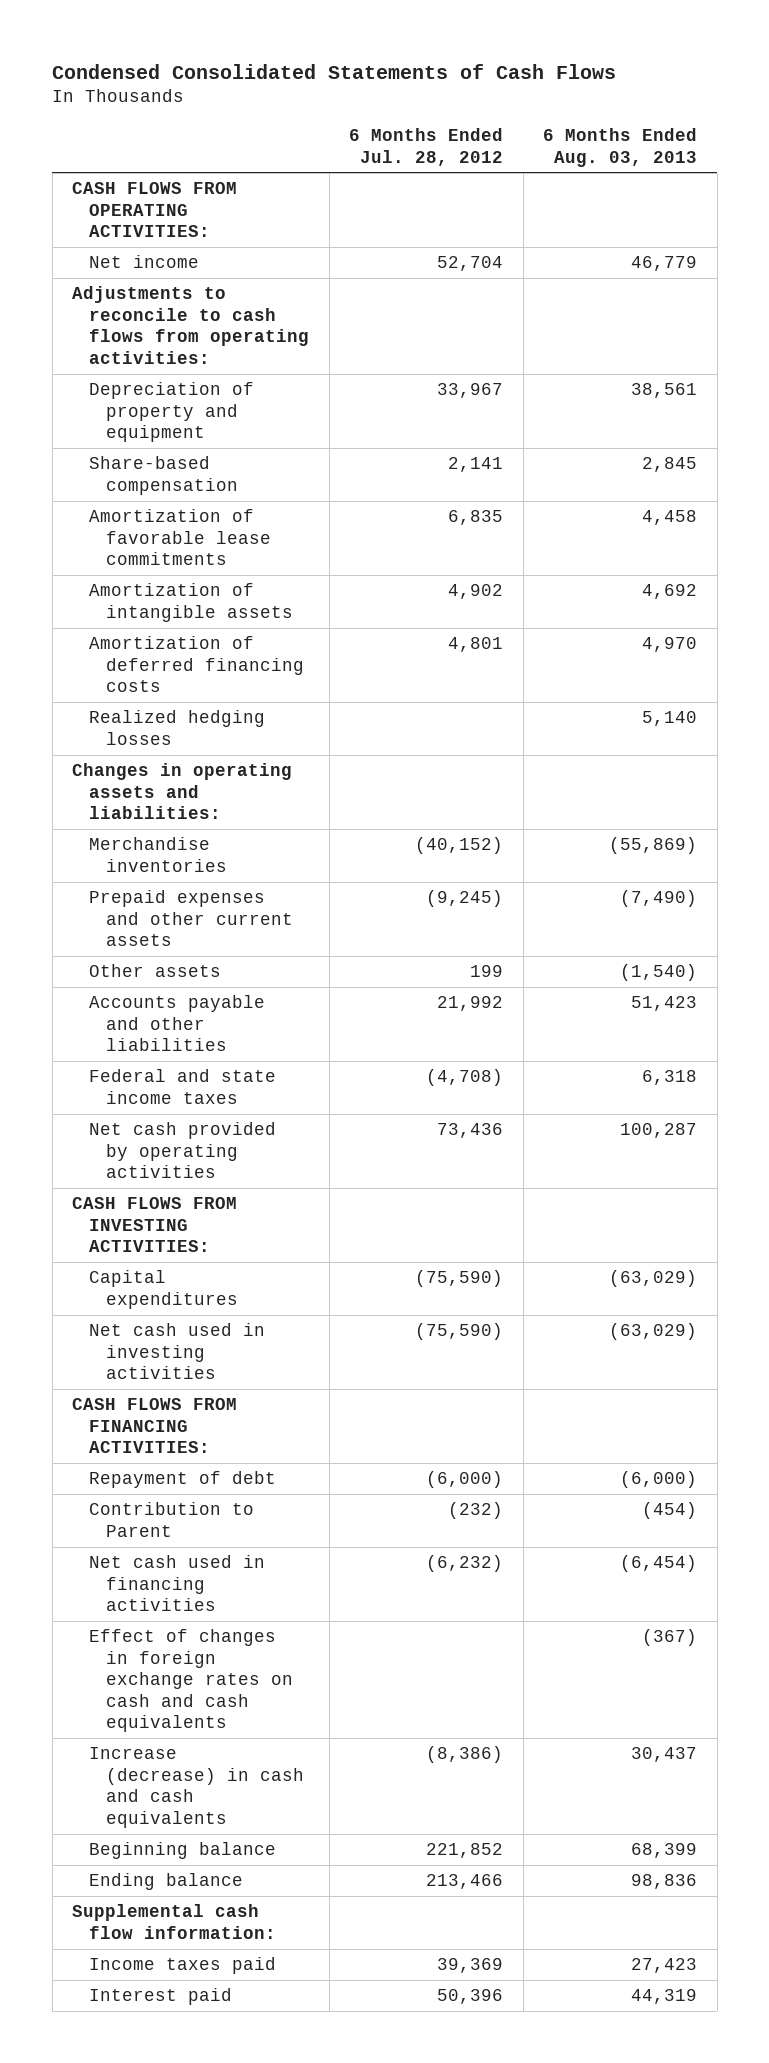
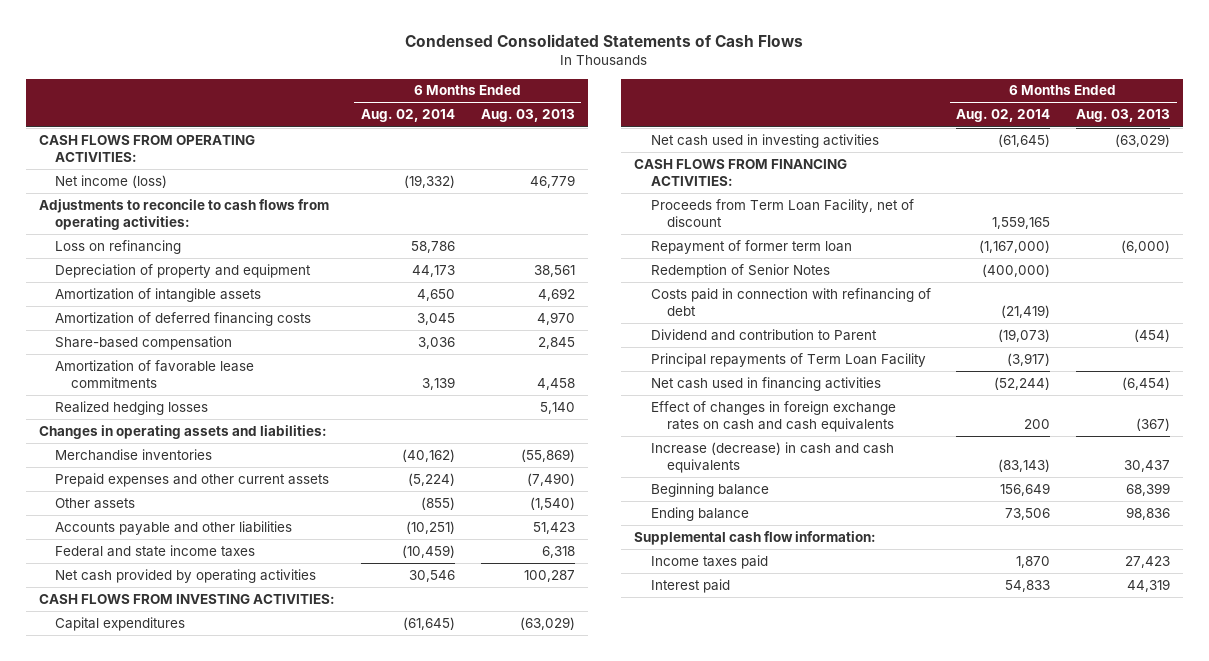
[349,128,504,166] 6 Months Ended Jul. 28, 2012 -> none
none -> [360,109,455,123] Aug. 02, 2014
[89,255,200,269] Net income -> [54,174,167,188] Net income (loss)
none -> [54,239,181,254] Loss on refinancing
[89,456,239,495] Share-based compensation -> [54,335,232,350] Share-based compensation
[89,509,272,566] Amortization of favorable lease commitments -> [54,359,254,388] Amortization of favorable lease commitments
none -> [650,198,914,227] Proceeds from Term Loan Facility, net of discount
[89,1471,277,1489] Repayment of debt -> [650,239,852,254] Repayment of former term loan
none -> [650,263,830,278] Redemption of Senior Notes
none -> [650,287,931,316] Costs paid in connection with refinancing of debt
[89,1502,255,1537] Contribution to Parent -> [650,328,877,341] Dividend and contribution to Parent
none -> [650,352,926,367] Principal repayments of Term Loan Facility

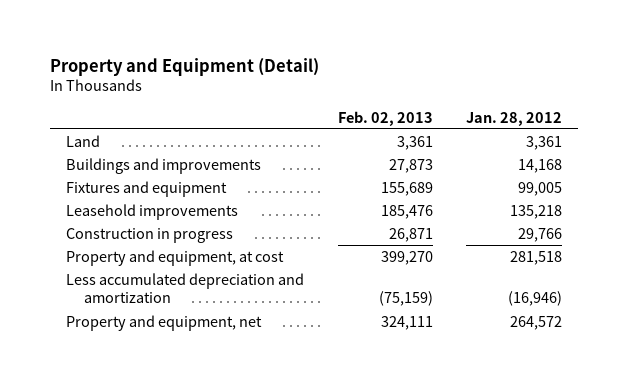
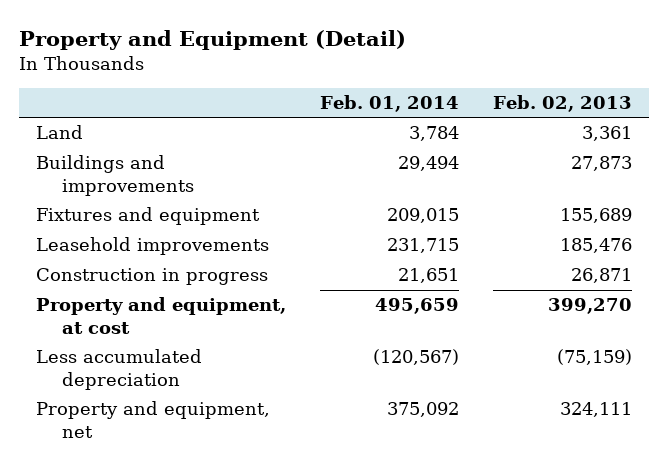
[465,111,562,126] Jan. 28, 2012 -> none
none -> [319,95,459,113] Feb. 01, 2014
[66,272,305,304] Less accumulated depreciation and amortization -> [35,349,202,391] Less accumulated depreciation

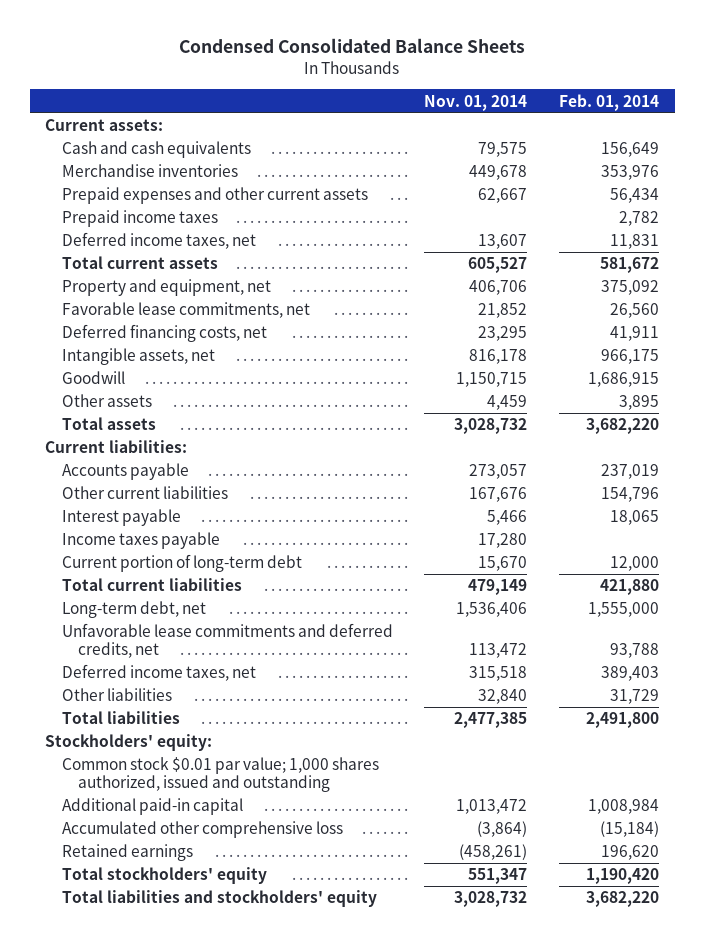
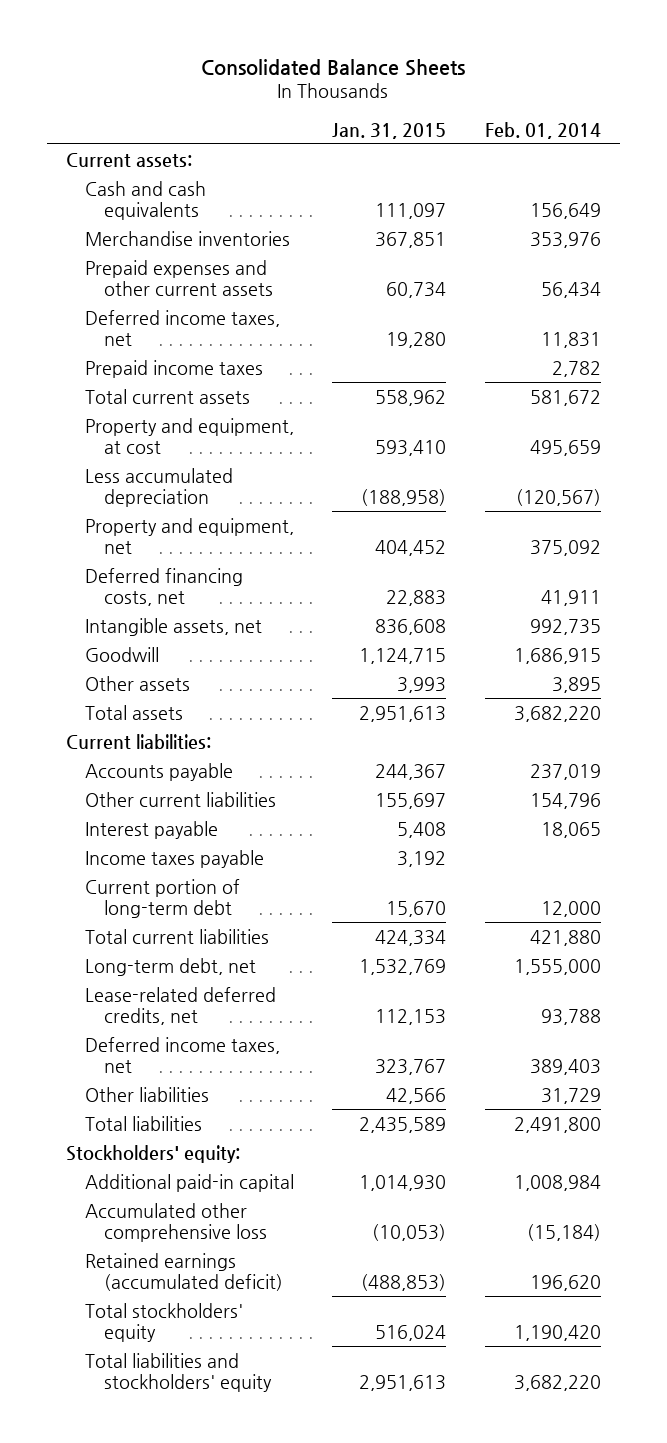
[179,38,526,54] Condensed Consolidated Balance Sheets -> [201,58,466,76] Consolidated Balance Sheets
[424,94,528,111] Nov. 01, 2014 -> none
none -> [332,122,447,139] Jan. 31, 2015
[61,210,218,228] Prepaid income taxes -> [84,359,263,378] Prepaid income taxes
none -> [84,417,294,454] Property and equipment, at cost
none -> [84,467,233,507] Less accumulated depreciation
[61,302,310,319] Favorable lease commitments, net -> none
[601,349,660,365] 966,175 -> [529,618,601,635] 992,735
[61,623,393,659] Unfavorable lease commitments and deferred credits, net -> [84,986,276,1025] Lease-related deferred credits, net
[61,757,379,793] Common stock $0.01 par value; 1,000 shares authorized, issued and outstanding -> none
[61,844,193,862] Retained earnings -> [84,1252,283,1291] Retained earnings (accumulated deficit)

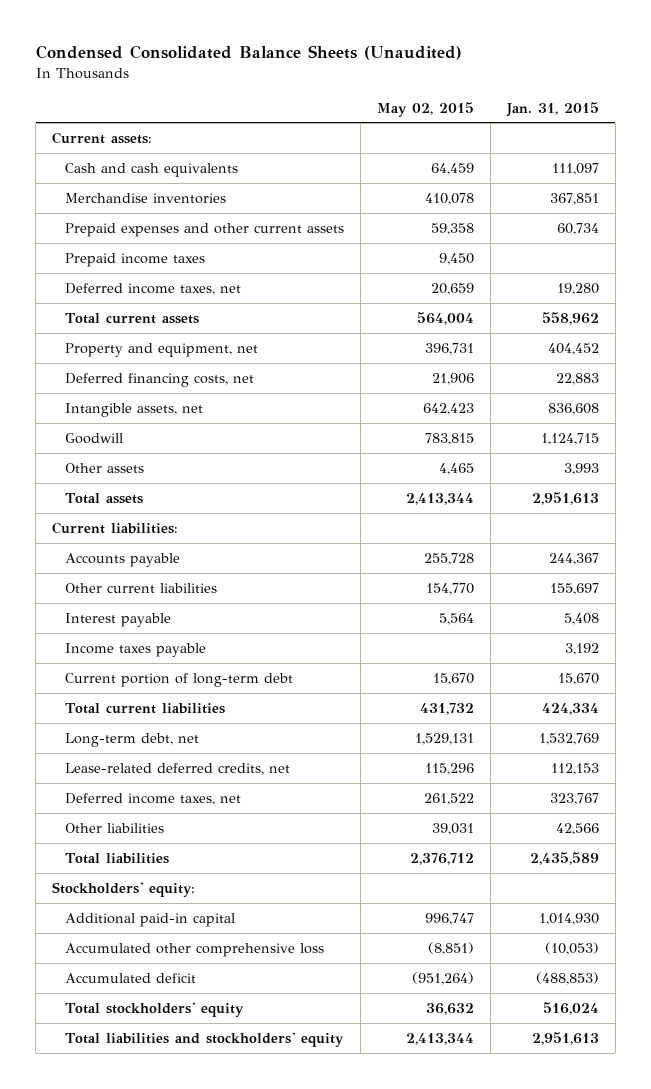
[201,58,466,76] Consolidated Balance Sheets -> [35,45,462,61] Condensed Consolidated Balance Sheets (Unaudited)
[484,121,601,139] Feb. 01, 2014 -> none
none -> [377,101,475,117] May 02, 2015
[84,309,280,346] Deferred income taxes, net -> [65,282,242,295] Deferred income taxes, net
[84,417,294,454] Property and equipment, at cost -> none
[84,467,233,507] Less accumulated depreciation -> none
[84,1252,283,1291] Retained earnings (accumulated deficit) -> [65,972,197,983] Accumulated deficit

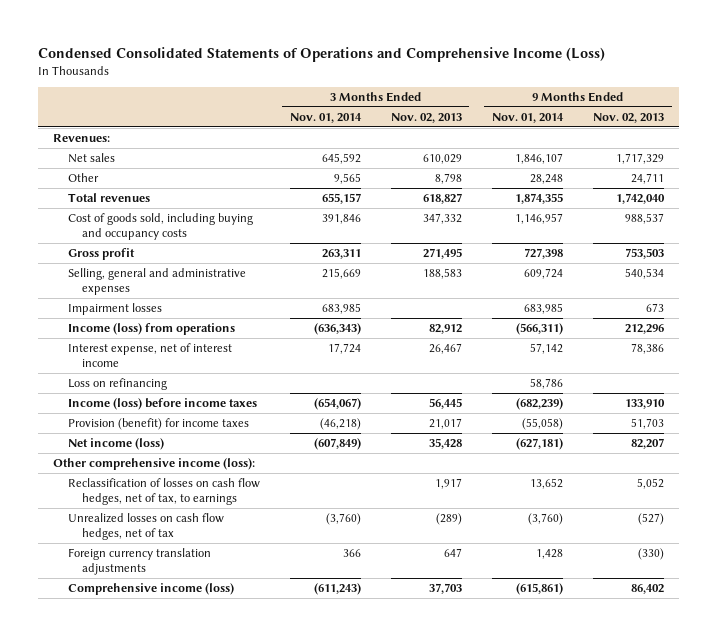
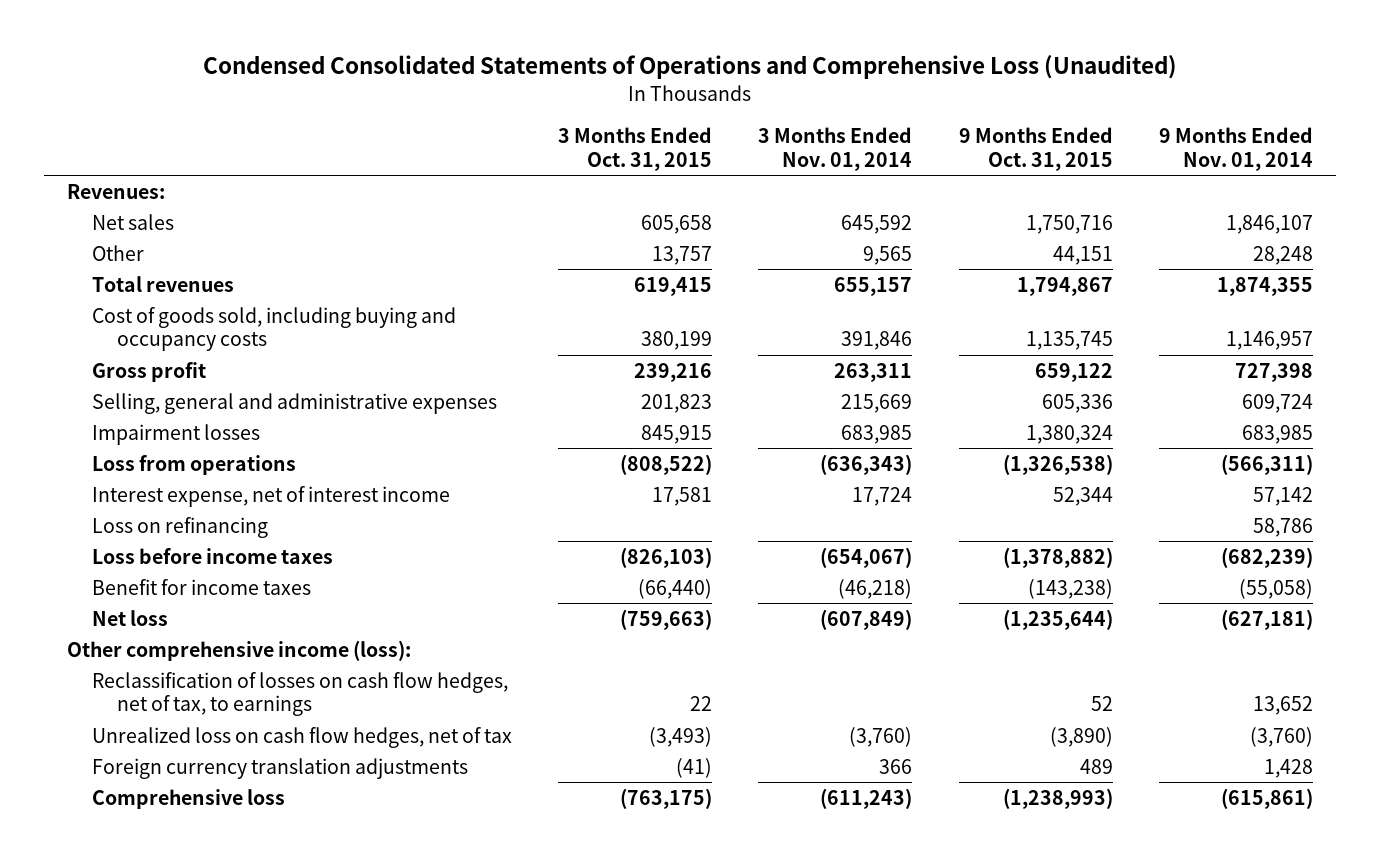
[38,46,606,62] Condensed Consolidated Statements of Operations and Comprehensive Income (Loss) -> [202,55,1177,80] Condensed Consolidated Statements of Operations and Comprehensive Loss (Unaudited)
[390,112,462,123] Nov. 02, 2013 -> none
[593,112,665,123] Nov. 02, 2013 -> none
none -> [558,127,713,171] 3 Months Ended Oct. 31, 2015
none -> [958,127,1113,171] 9 Months Ended Oct. 31, 2015
[67,322,235,335] Income (loss) from operations -> [92,454,297,475] Loss from operations
[67,397,257,410] Income (loss) before income taxes -> [92,547,334,564] Loss before income taxes
[67,417,249,430] Provision (benefit) for income taxes -> [92,578,312,595] Benefit for income taxes
[67,437,164,450] Net income (loss) -> [92,609,169,626] Net loss
[67,512,224,540] Unrealized losses on cash flow hedges, net of tax -> [92,726,513,748] Unrealized loss on cash flow hedges, net of tax
[67,582,234,595] Comprehensive income (loss) -> [92,788,286,809] Comprehensive loss

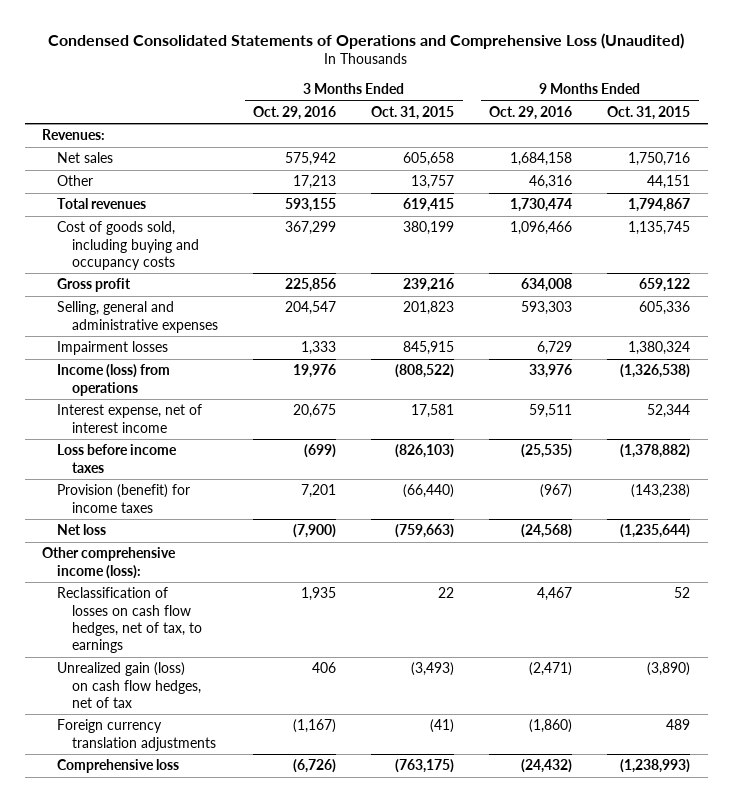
[758,127,913,171] 3 Months Ended Nov. 01, 2014 -> none
[1158,127,1313,171] 9 Months Ended Nov. 01, 2014 -> none
none -> [253,105,337,120] Oct. 29, 2016
none -> [489,105,573,120] Oct. 29, 2016
[92,454,297,475] Loss from operations -> [57,364,171,396] Income (loss) from operations
[92,516,269,538] Loss on refinancing -> none
[92,578,312,595] Benefit for income taxes -> [57,484,191,513] Provision (benefit) for income taxes
[92,726,513,748] Unrealized loss on cash flow hedges, net of tax -> [57,662,202,708] Unrealized gain (loss) on cash flow hedges, net of tax

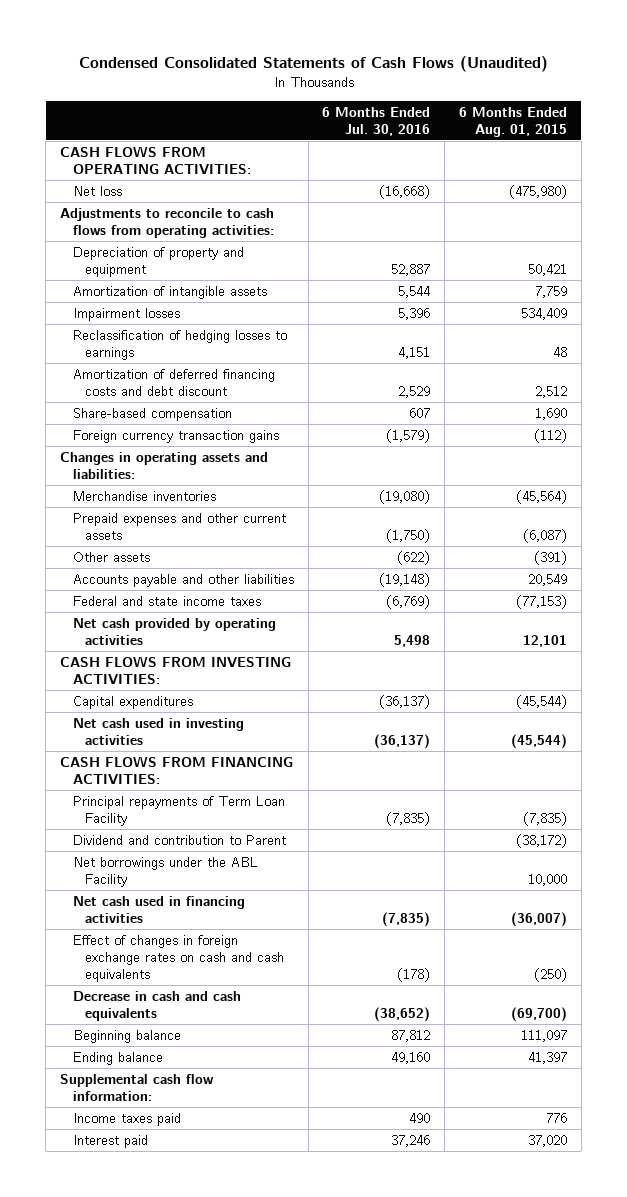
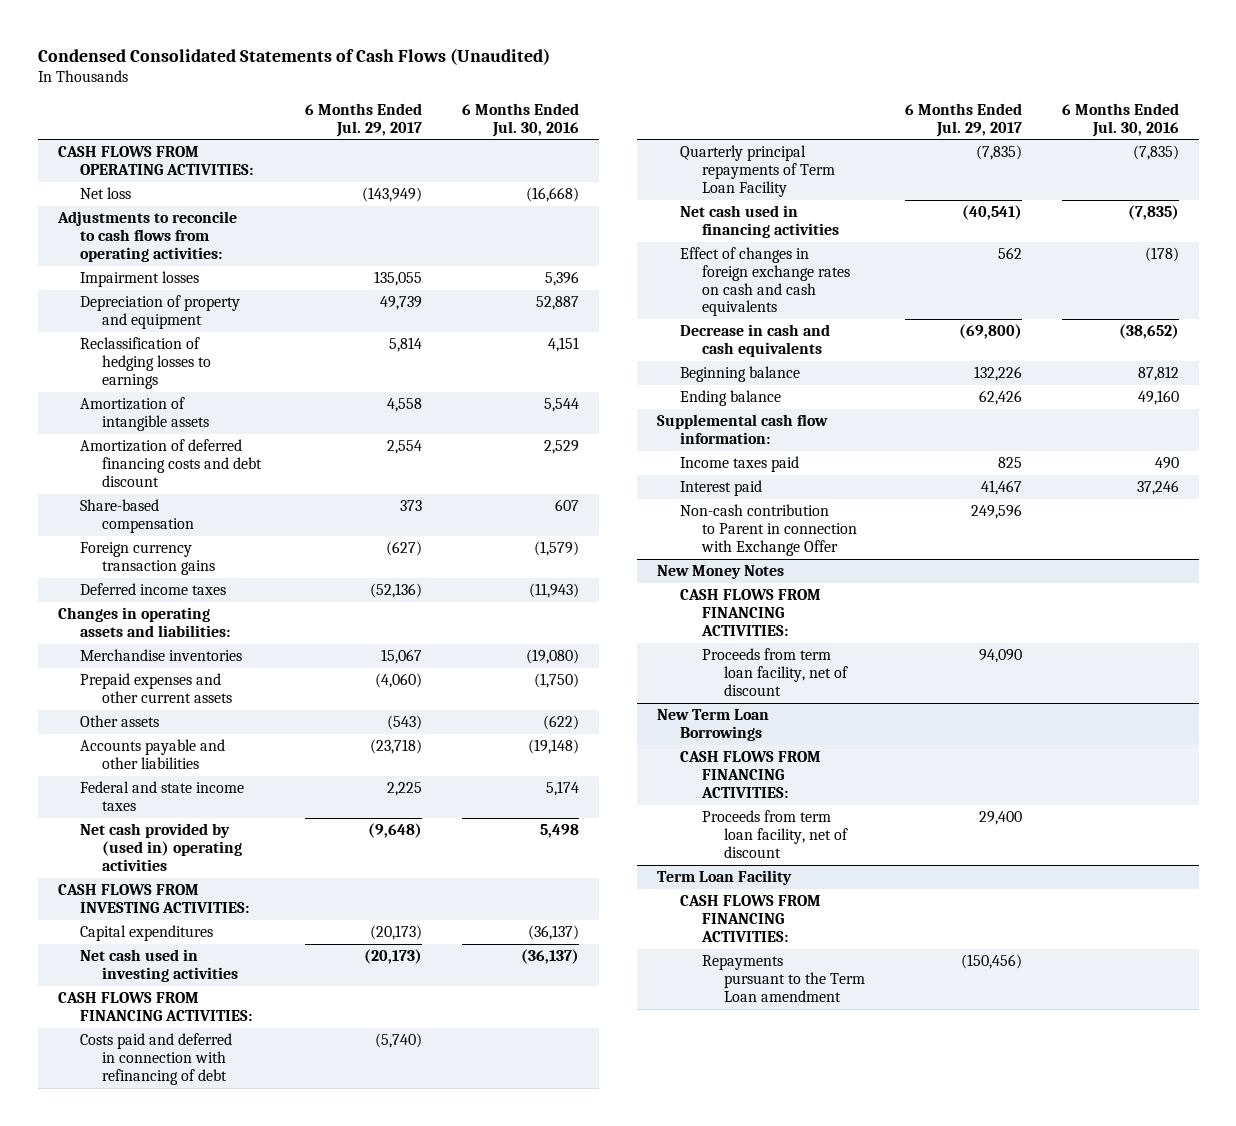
[459,106,568,137] 6 Months Ended Aug. 01, 2015 -> none
none -> [305,102,423,137] 6 Months Ended Jul. 29, 2017
[72,246,244,277] Depreciation of property and equipment -> [79,295,240,329] Depreciation of property and equipment
[72,285,267,299] Amortization of intangible assets -> [79,397,210,431] Amortization of intangible assets
none -> [79,583,226,596] Deferred income taxes
[386,594,431,609] (6,769) -> [546,781,580,797] 5,174
[72,617,276,645] Net cash provided by operating activities -> [79,823,243,871] Net cash provided by (used in) operating activities
[72,834,286,845] Dividend and contribution to Parent -> none
[72,856,258,887] Net borrowings under the ABL Facility -> none
none -> [79,1033,232,1085] Costs paid and deferred in connection with refinancing of debt
[72,795,285,826] Principal repayments of Term Loan Facility -> [679,145,835,197] Quarterly principal repayments of Term Loan Facility
none -> [679,504,857,556] Non-cash contribution to Parent in connection with Exchange Offer
none -> [657,565,785,580] New Money Notes
none -> [679,589,821,636] CASH FLOWS FROM FINANCING ACTIVITIES:
none -> [701,648,849,696] Proceeds from term loan facility, net of discount
none -> [657,709,770,741] New Term Loan Borrowings
none -> [679,751,821,798] CASH FLOWS FROM FINANCING ACTIVITIES:
none -> [701,810,849,858] Proceeds from term loan facility, net of discount
none -> [657,870,793,886] Term Loan Facility
none -> [679,895,821,942] CASH FLOWS FROM FINANCING ACTIVITIES:
none -> [701,955,866,1002] Repayments pursuant to the Term Loan amendment

